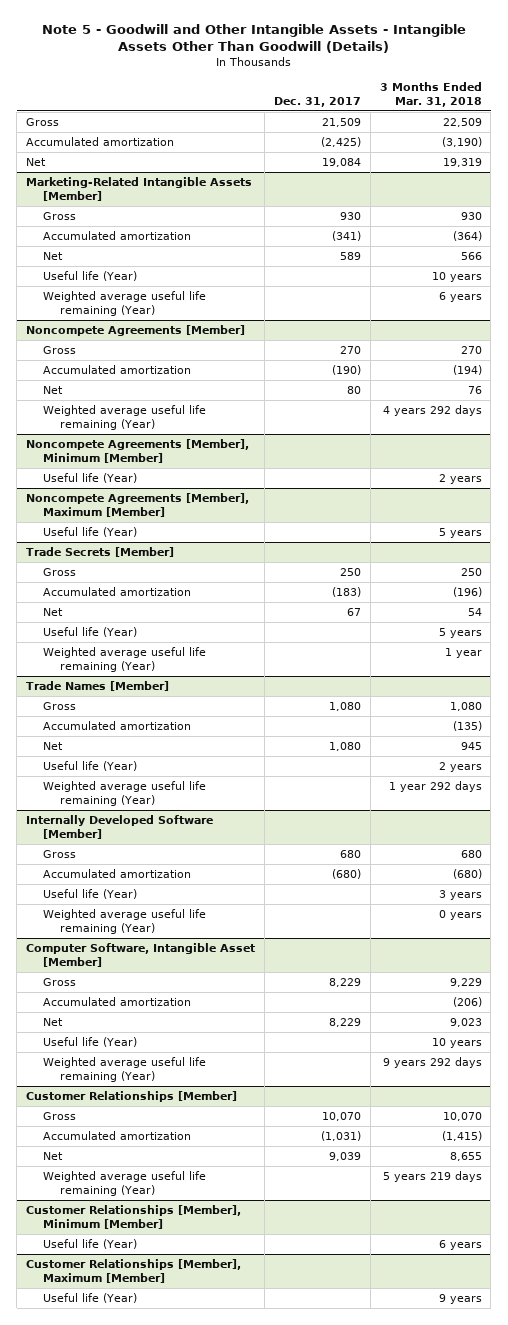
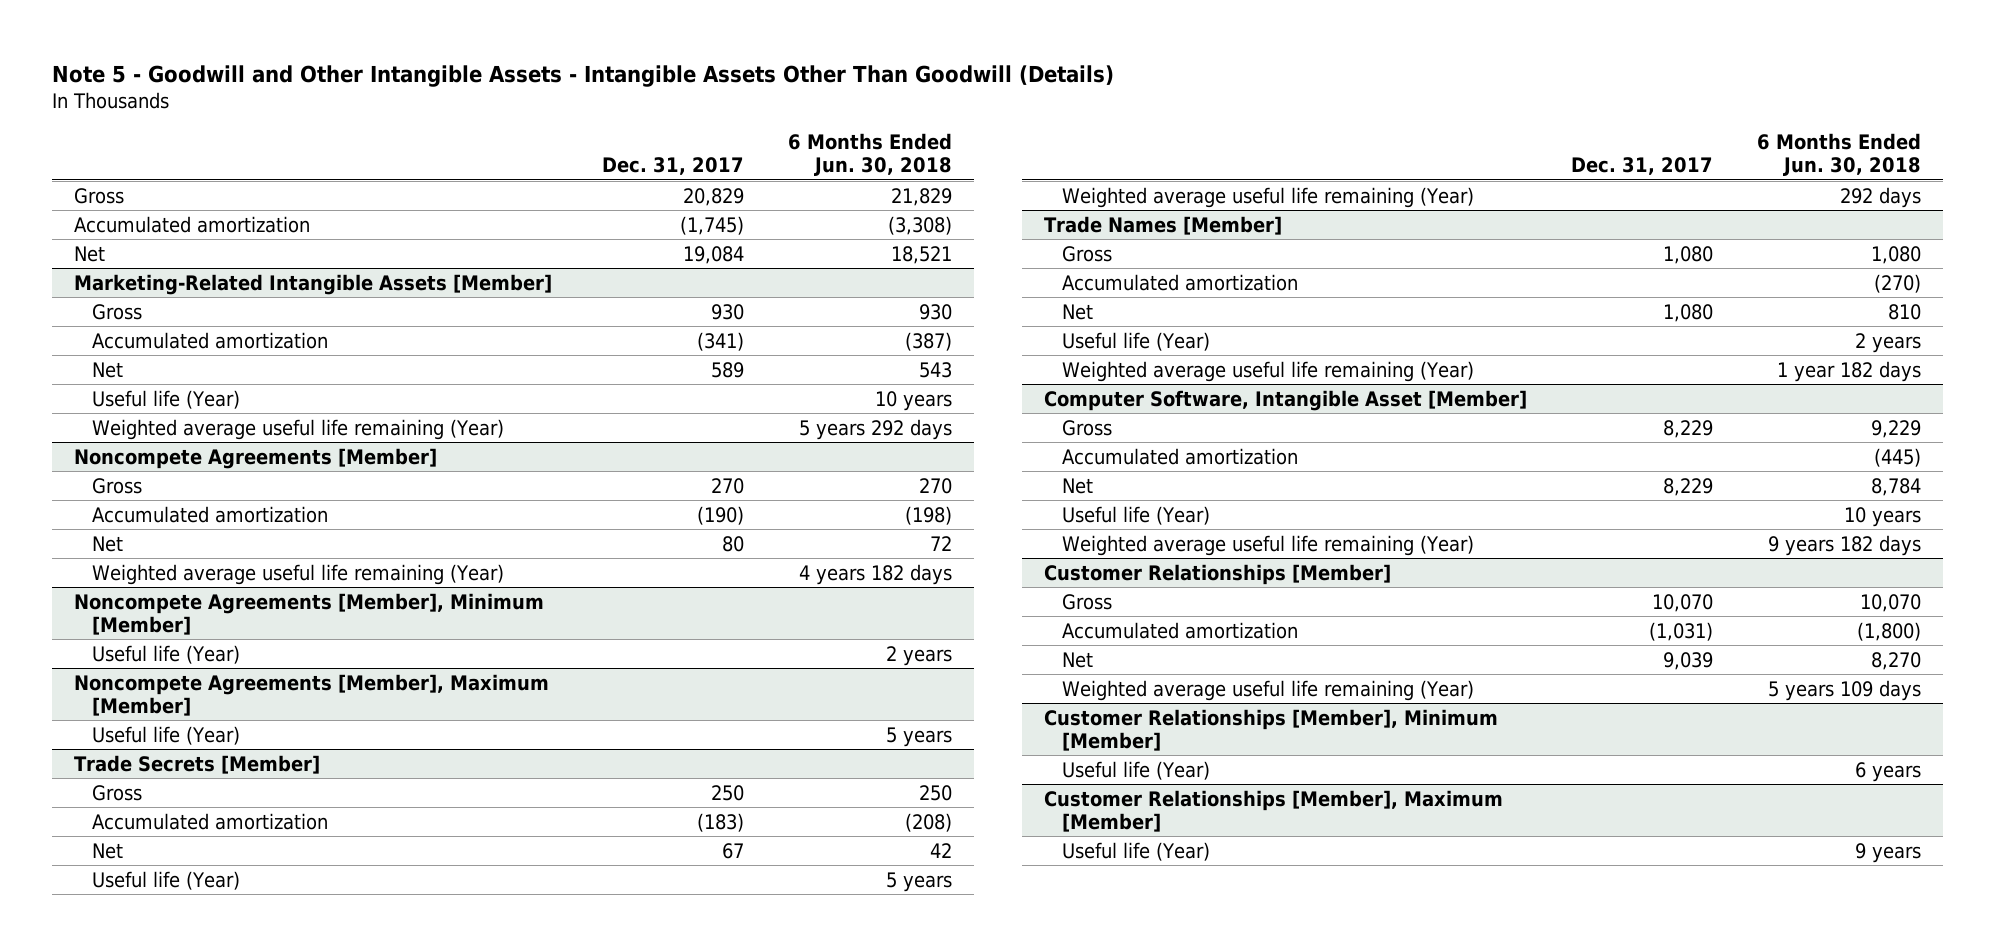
[379,81,482,108] 3 Months Ended Mar. 31, 2018 -> none
none -> [787,133,952,177] 6 Months Ended Jun. 30, 2018
[321,117,361,127] 21,509 -> [682,187,744,206] 20,829
[320,136,361,147] (2,425) -> [679,215,744,235] (1,745)
[26,814,214,840] Internally Developed Software [Member] -> none
[42,849,76,858] Gross -> none
[42,868,191,878] Accumulated amortization -> none
[42,888,137,899] Useful life (Year) -> none
[42,908,206,935] Weighted average useful life remaining (Year) -> none

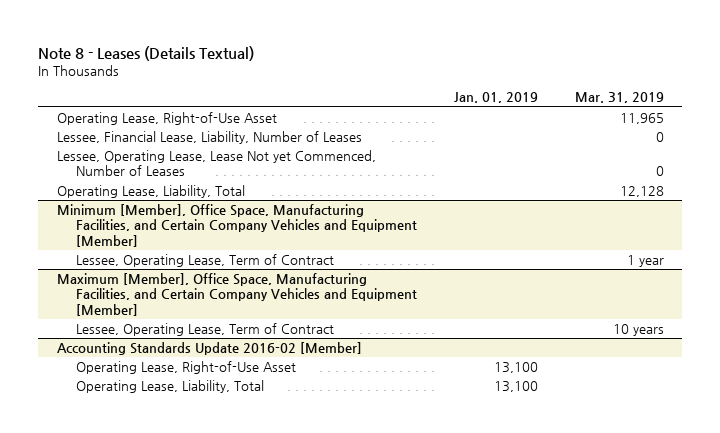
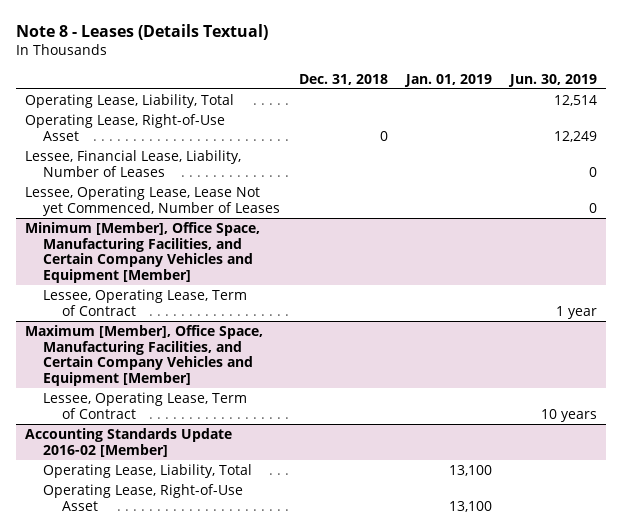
[574,92,664,104] Mar. 31, 2019 -> none
none -> [298,73,388,85] Dec. 31, 2018
none -> [507,73,597,87] Jun. 30, 2019
[56,185,245,199] Operating Lease, Liability, Total -> [25,93,235,108] Operating Lease, Liability, Total
[75,361,296,375] Operating Lease, Right-of-Use Asset -> [43,483,244,511] Operating Lease, Right-of-Use Asset

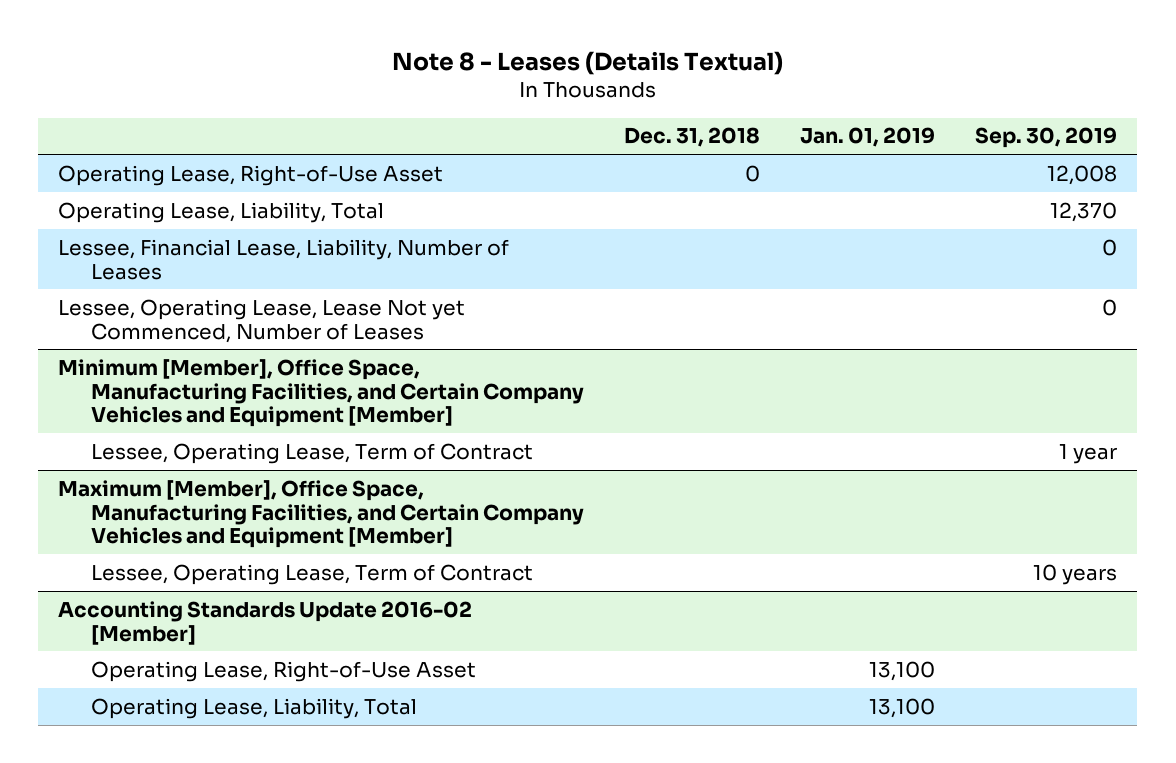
[507,73,597,87] Jun. 30, 2019 -> none
none -> [975,127,1118,149] Sep. 30, 2019
[25,93,235,108] Operating Lease, Liability, Total -> [58,201,385,223] Operating Lease, Liability, Total
[43,463,253,478] Operating Lease, Liability, Total -> [90,697,417,719] Operating Lease, Liability, Total

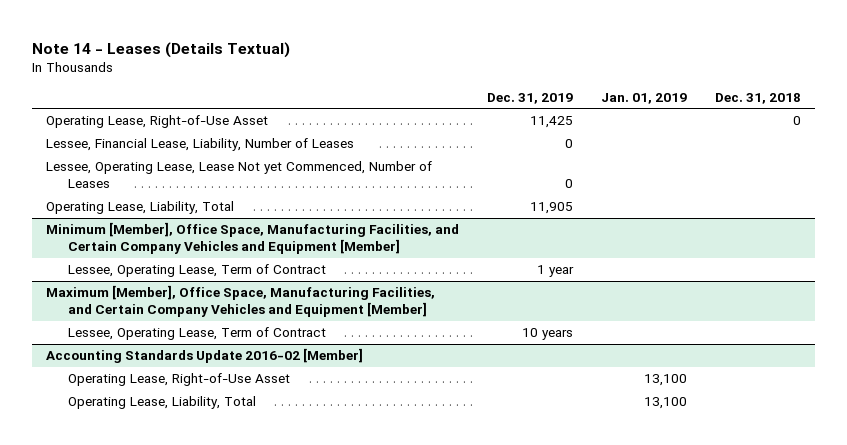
[391,50,783,75] Note 8 - Leases (Details Textual) -> [32,41,291,58] Note 14 - Leases (Details Textual)
[975,127,1118,149] Sep. 30, 2019 -> none
none -> [487,92,574,104] Dec. 31, 2019
[58,201,385,223] Operating Lease, Liability, Total -> [46,201,235,215] Operating Lease, Liability, Total

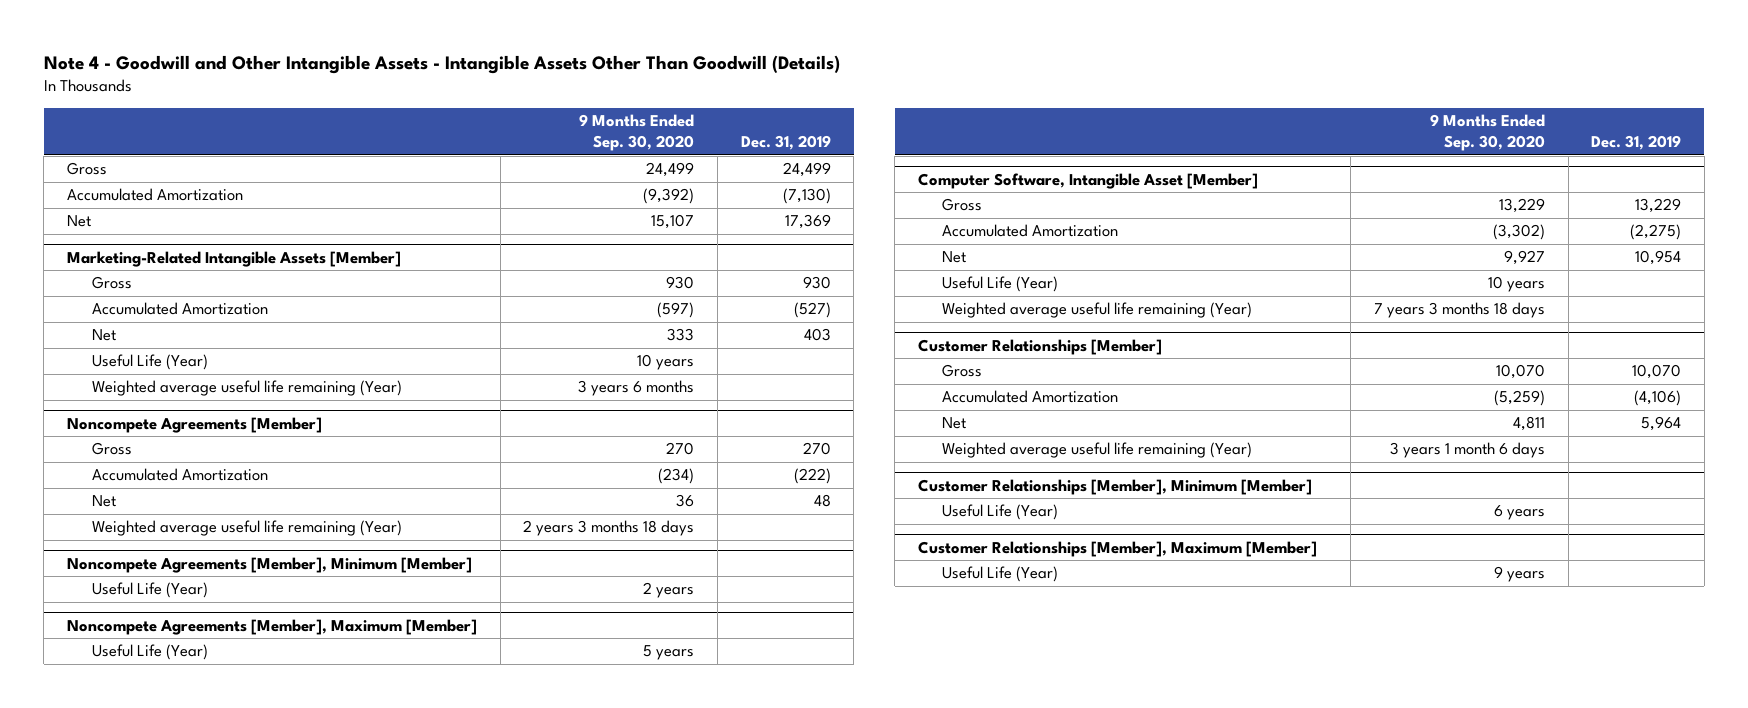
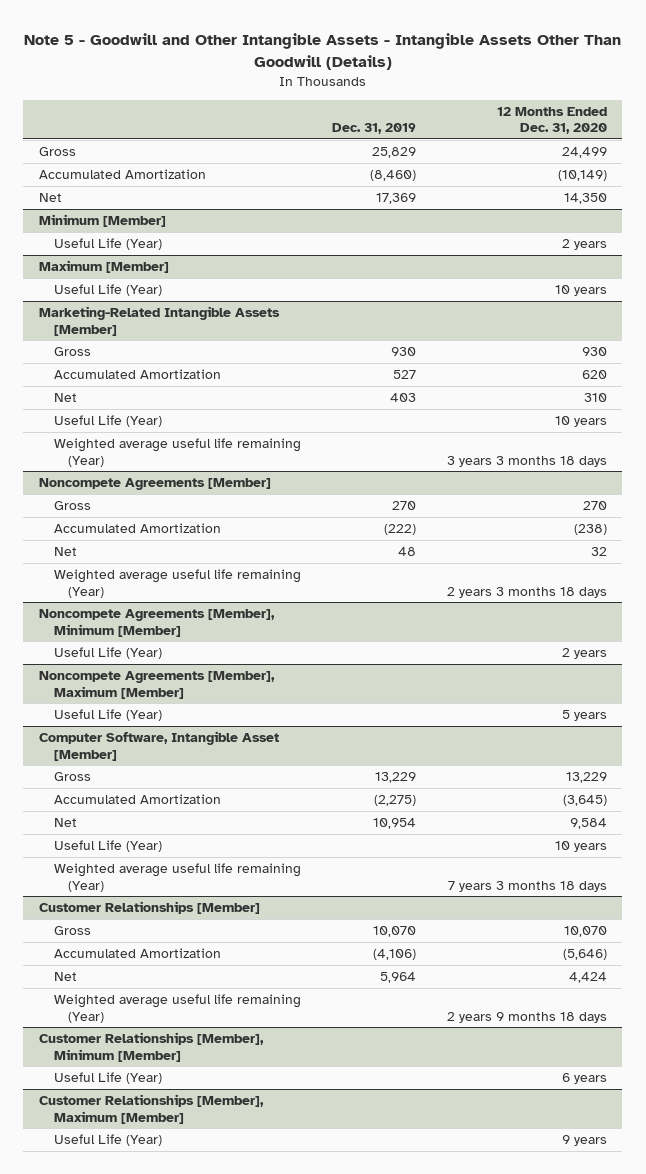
[43,55,840,75] Note 4 - Goodwill and Other Intangible Assets - Intangible Assets Other Than Goodwill (Details) -> [23,33,621,70] Note 5 - Goodwill and Other Intangible Assets - Intangible Assets Other Than Goodwill (Details)
[579,114,695,152] 9 Months Ended Sep. 30, 2020 -> none
none -> [496,106,607,135] 12 Months Ended Dec. 31, 2020
[782,162,831,178] 24,499 -> [371,147,416,159] 25,829
[782,188,831,205] (7,130) -> [369,170,416,182] (8,460)
none -> [38,214,166,228] Minimum [Member]
none -> [53,238,162,251] Useful Life (Year)
none -> [38,260,169,274] Maximum [Member]
none -> [53,284,162,297] Useful Life (Year)
[793,302,831,319] (527) -> [392,370,416,380] 527

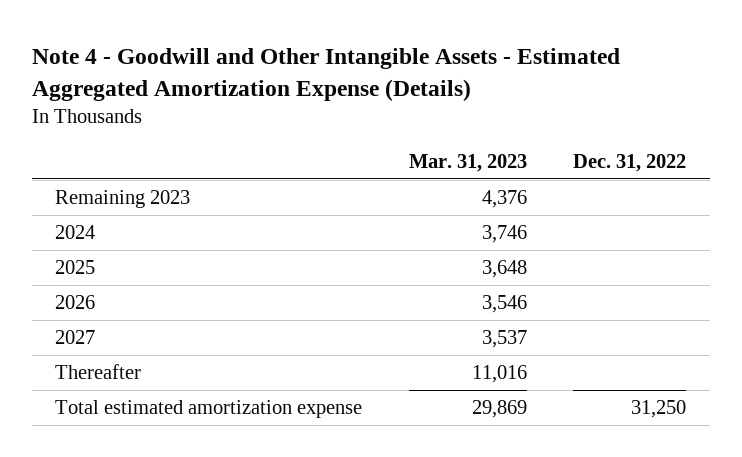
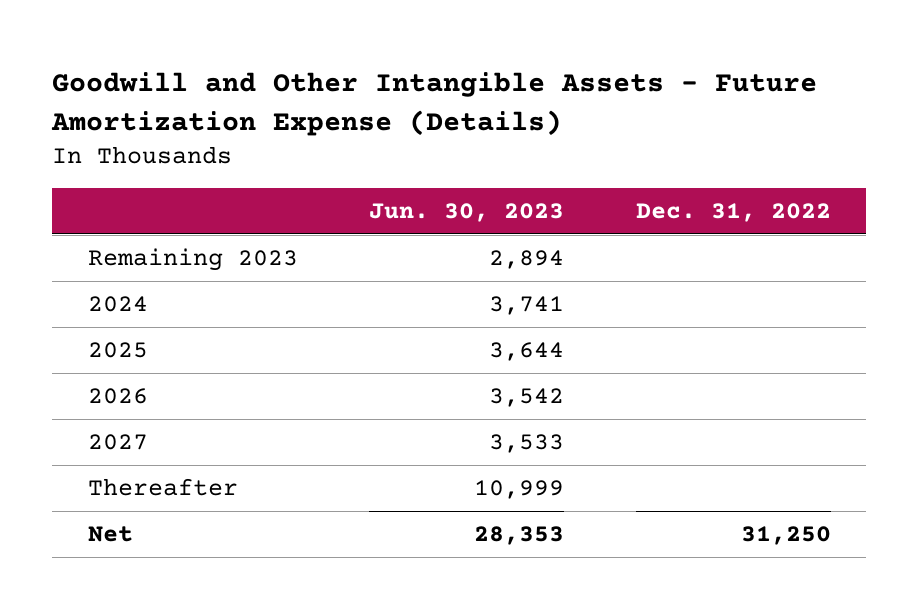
[32,47,621,101] Note 4 - Goodwill and Other Intangible Assets - Estimated Aggregated Amortization Expense (Details) -> [51,72,818,136] Goodwill and Other Intangible Assets - Future Amortization Expense (Details)
[408,154,527,173] Mar. 31, 2023 -> none
none -> [369,203,565,223] Jun. 30, 2023
[55,400,363,419] Total estimated amortization expense -> [88,526,134,543] Net

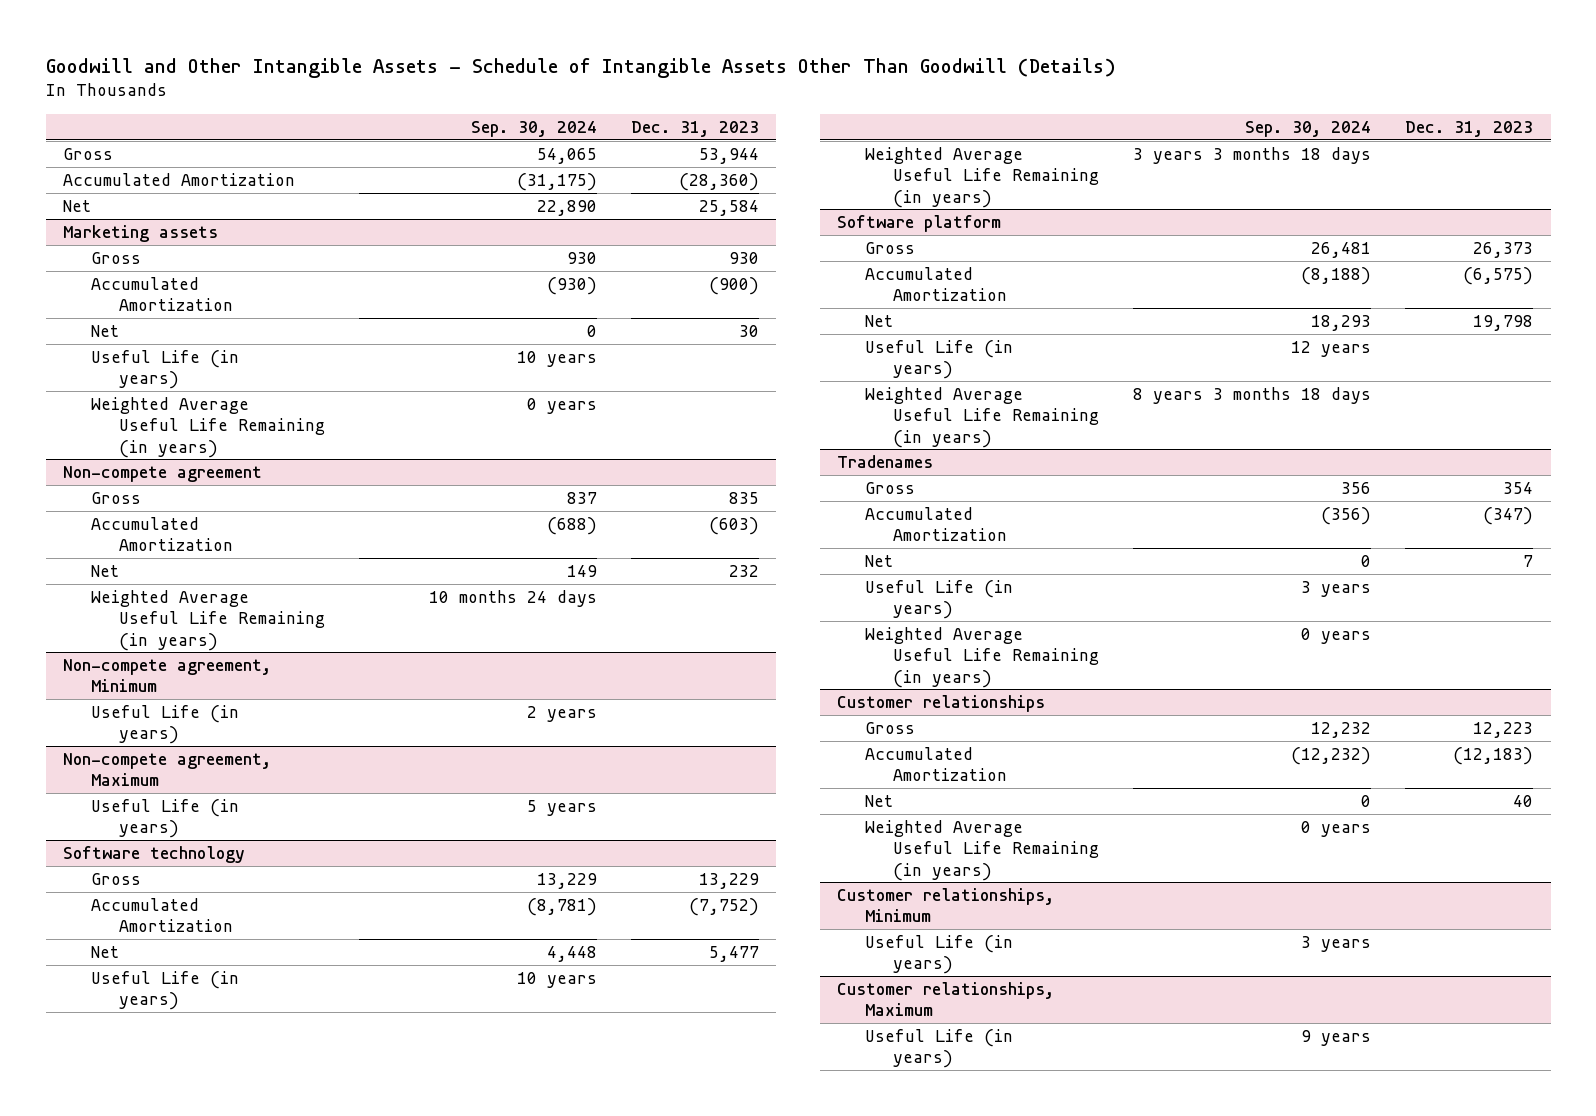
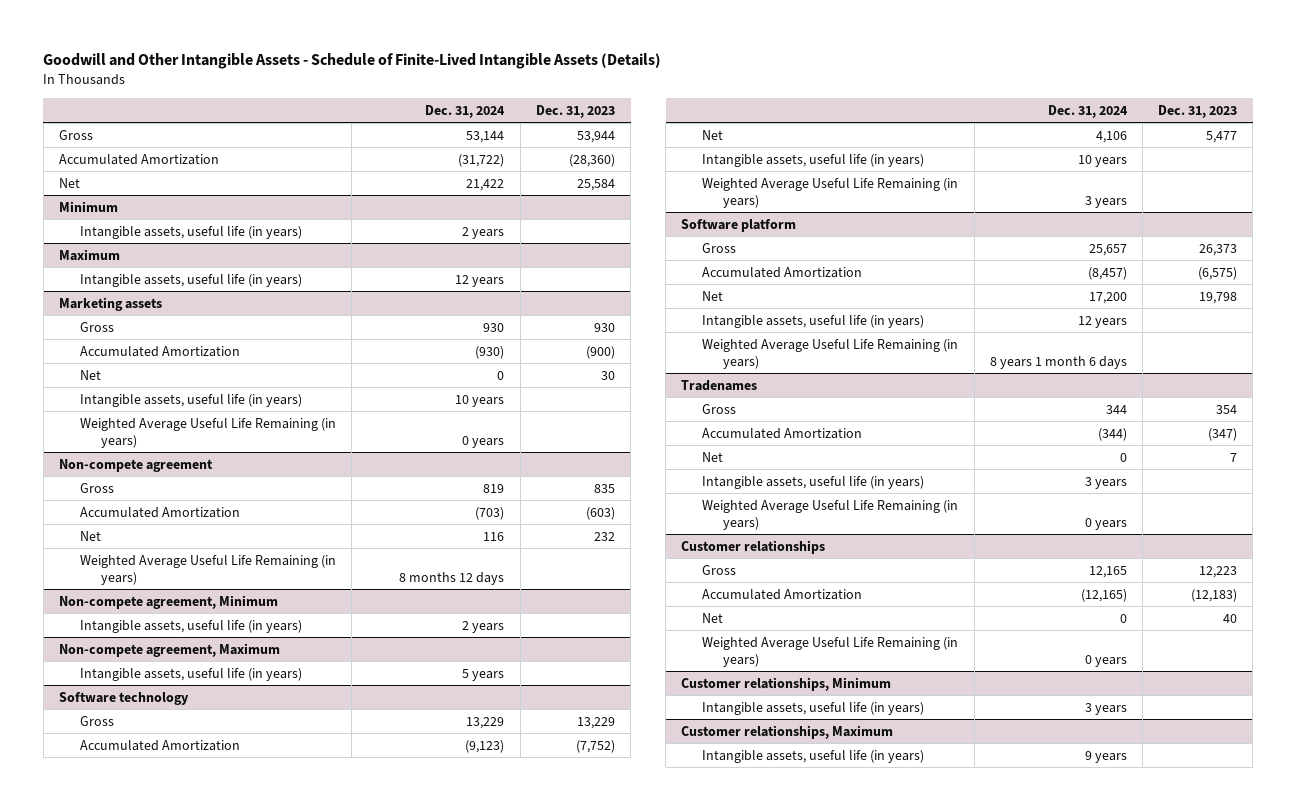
[45,57,1116,78] Goodwill and Other Intangible Assets - Schedule of Intangible Assets Other Than Goodwill (Details) -> [43,53,662,70] Goodwill and Other Intangible Assets - Schedule of Finite-Lived Intangible Assets (Details)
[470,120,597,137] Sep. 30, 2024 -> none
none -> [425,104,506,118] Dec. 31, 2024
none -> [59,200,119,212] Minimum
none -> [80,225,303,239] Intangible assets, useful life (in years)
none -> [59,248,121,261] Maximum
none -> [80,273,303,287] Intangible assets, useful life (in years)
[90,349,239,390] Useful Life (in years) -> [80,393,303,407] Intangible assets, useful life (in years)
[90,704,239,745] Useful Life (in years) -> [80,619,303,633] Intangible assets, useful life (in years)
[90,798,239,839] Useful Life (in years) -> [80,667,303,681] Intangible assets, useful life (in years)
[90,970,239,1011] Useful Life (in years) -> [702,153,925,167] Intangible assets, useful life (in years)
[865,339,1014,380] Useful Life (in years) -> [702,314,925,328] Intangible assets, useful life (in years)
[865,579,1014,620] Useful Life (in years) -> [702,475,925,489] Intangible assets, useful life (in years)
[865,934,1014,975] Useful Life (in years) -> [702,701,925,715] Intangible assets, useful life (in years)
[865,1028,1014,1069] Useful Life (in years) -> [702,749,925,763] Intangible assets, useful life (in years)

